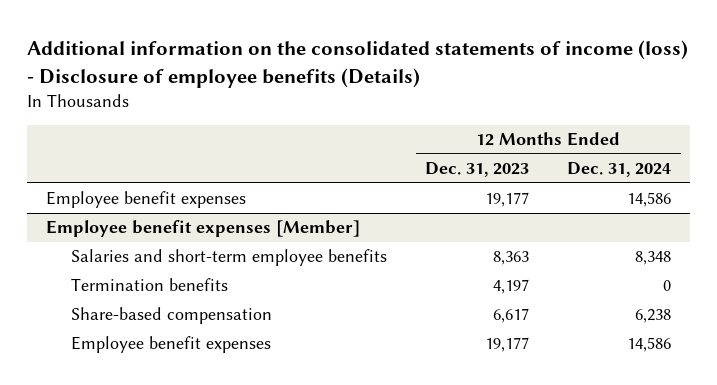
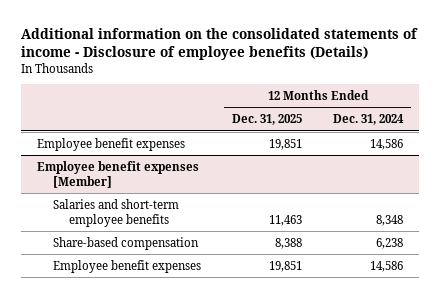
[26,39,688,88] Additional information on the consolidated statements of income (loss) - Disclosure of employee benefits (Details) -> [21,28,419,61] Additional information on the consolidated statements of income - Disclosure of employee benefits (Details)
[425,162,530,178] Dec. 31, 2023 -> none
none -> [232,114,303,126] Dec. 31, 2025
[71,278,229,292] Termination benefits -> none

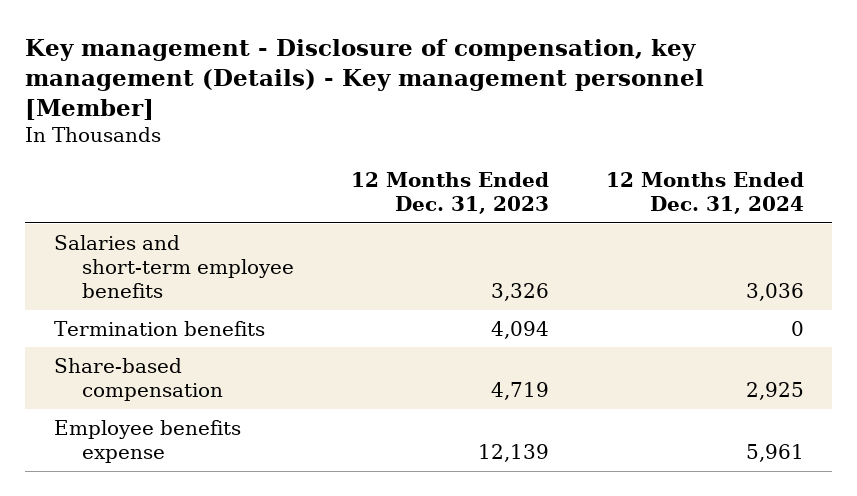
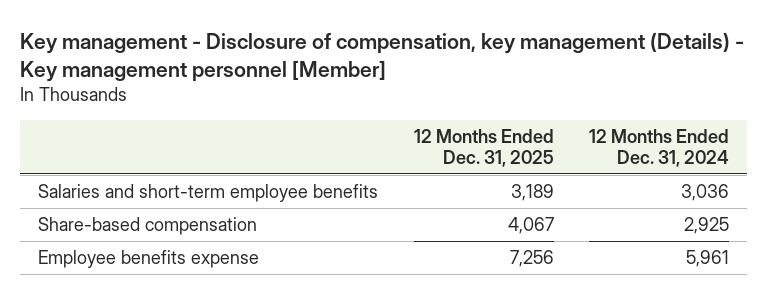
[350,171,549,215] 12 Months Ended Dec. 31, 2023 -> none
none -> [413,128,554,168] 12 Months Ended Dec. 31, 2025
[53,320,265,336] Termination benefits -> none

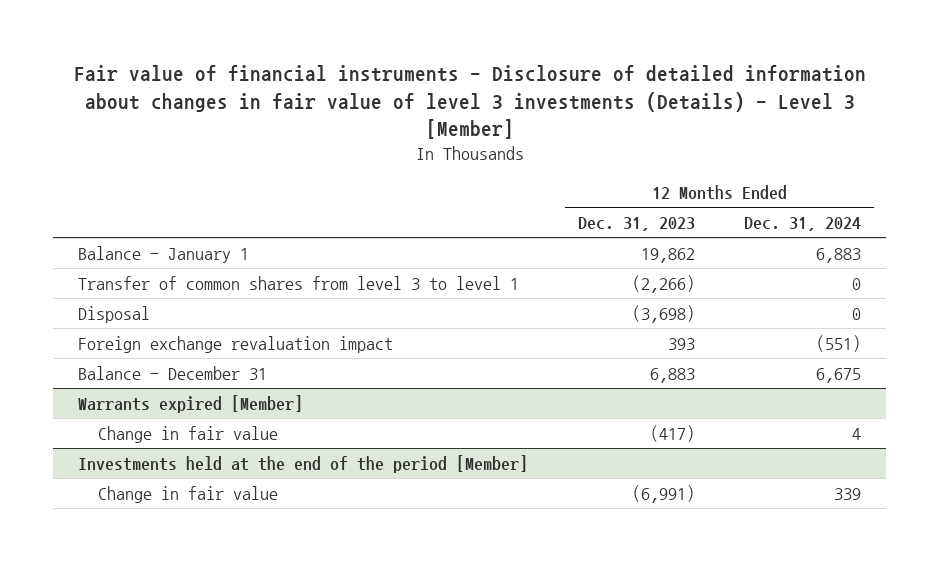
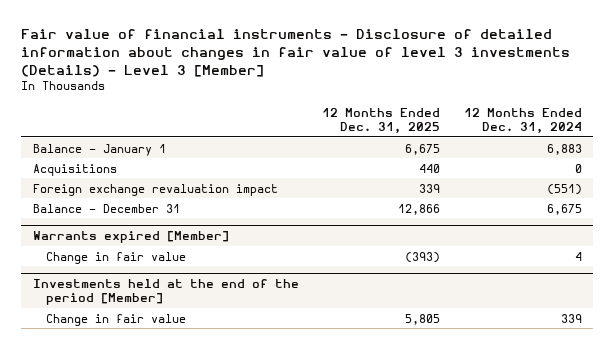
[577,216,695,231] Dec. 31, 2023 -> none
none -> [322,107,441,134] 12 Months Ended Dec. 31, 2025
[77,275,519,290] Transfer of common shares from level 3 to level 1 -> none
[77,305,150,323] Disposal -> none
none -> [33,163,118,176] Acquisitions

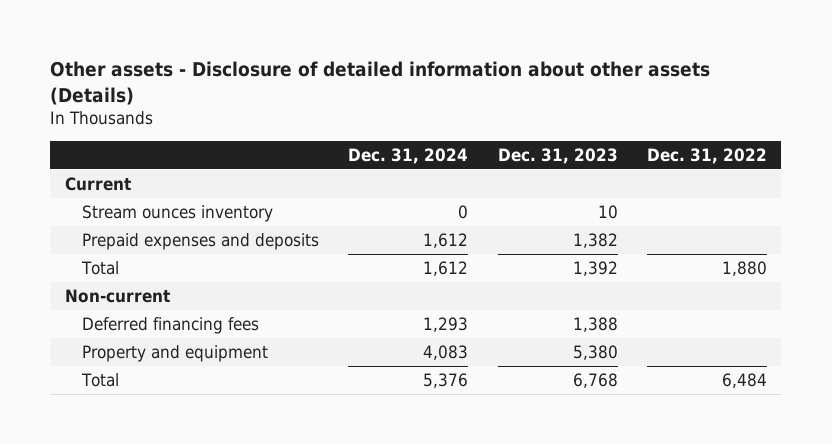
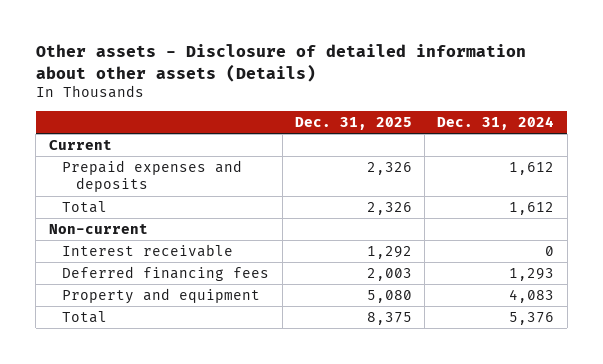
[497,147,618,164] Dec. 31, 2023 -> none
[646,147,767,164] Dec. 31, 2022 -> none
none -> [294,116,412,130] Dec. 31, 2025
[82,204,274,222] Stream ounces inventory -> none
none -> [62,243,234,257] Interest receivable

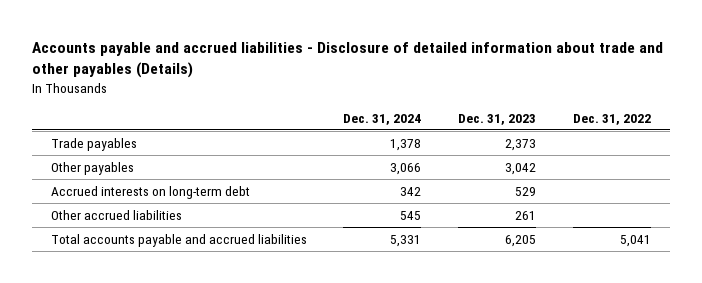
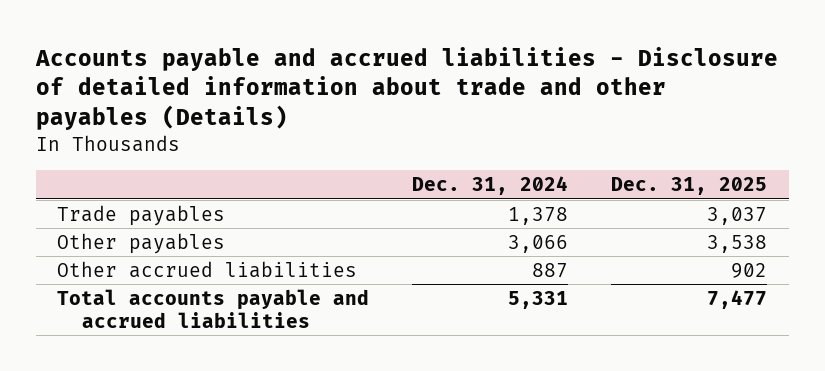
[458,113,537,125] Dec. 31, 2023 -> none
[573,113,652,125] Dec. 31, 2022 -> none
none -> [611,177,768,196] Dec. 31, 2025
[50,185,250,199] Accrued interests on long-term debt -> none
[400,210,422,220] 545 -> [532,262,569,278] 887

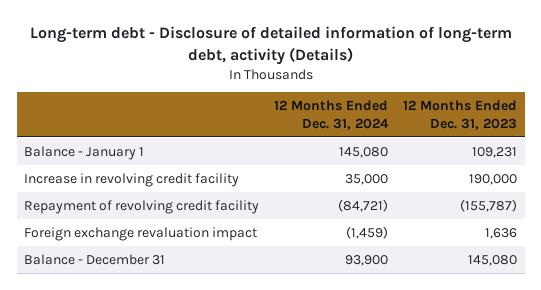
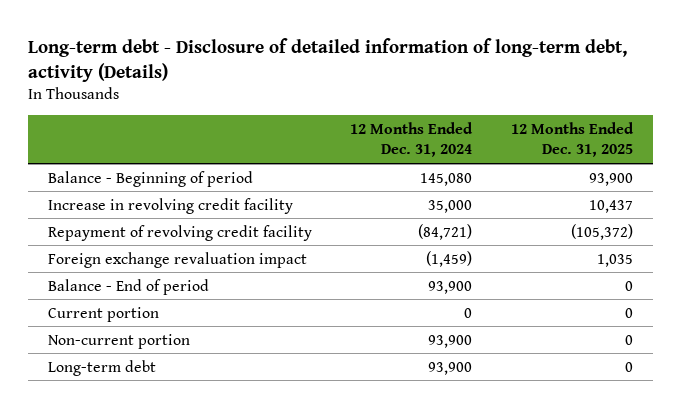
[403,100,518,130] 12 Months Ended Dec. 31, 2023 -> none
none -> [511,121,635,158] 12 Months Ended Dec. 31, 2025
[24,145,145,160] Balance - January 1 -> [47,170,253,187] Balance - Beginning of period
[24,253,166,265] Balance - December 31 -> [47,278,209,295] Balance - End of period
none -> [47,306,159,322] Current portion
none -> [47,333,190,349] Non-current portion
none -> [47,359,156,376] Long-term debt

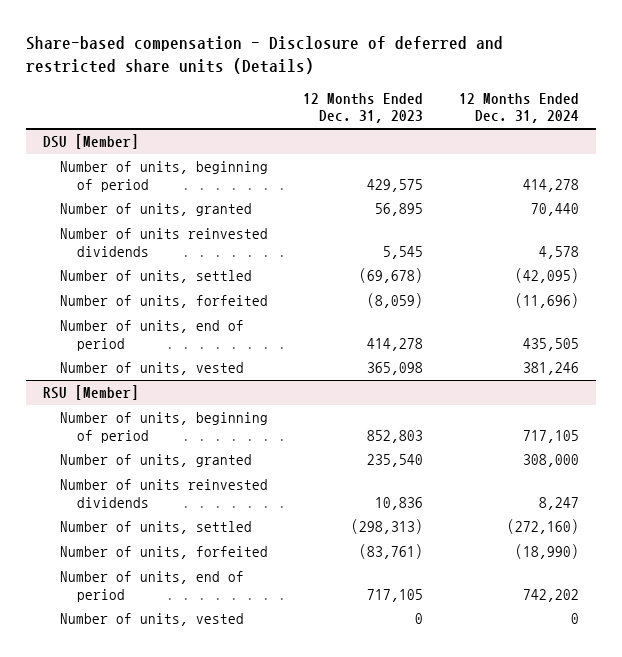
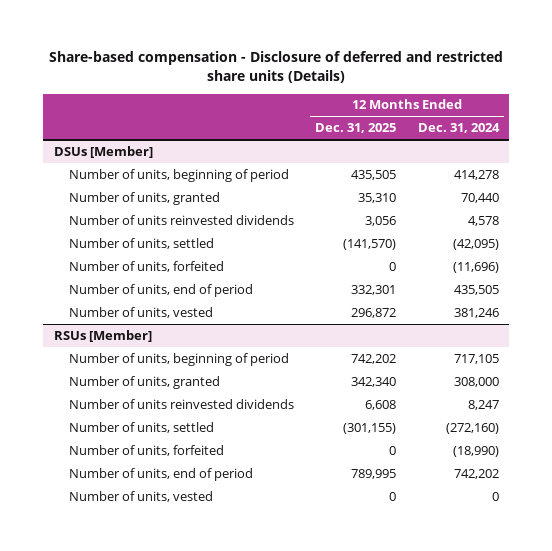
[303,93,424,124] 12 Months Ended Dec. 31, 2023 -> none
none -> [315,123,397,134] Dec. 31, 2025
[43,134,140,150] DSU [Member] -> [53,145,153,158] DSUs [Member]
[43,385,140,401] RSU [Member] -> [53,329,152,342] RSUs [Member]

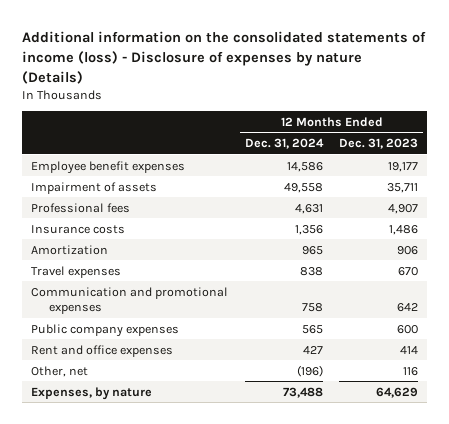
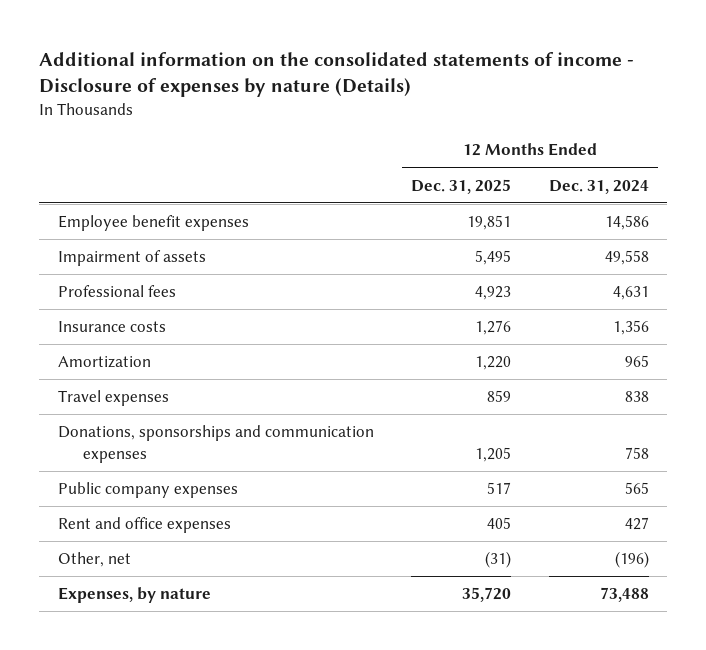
[22,31,427,84] Additional information on the consolidated statements of income (loss) - Disclosure of expenses by nature (Details) -> [38,51,634,98] Additional information on the consolidated statements of income - Disclosure of expenses by nature (Details)
[339,138,419,150] Dec. 31, 2023 -> none
none -> [411,178,512,194] Dec. 31, 2025
[30,286,228,315] Communication and promotional expenses -> [57,425,374,463] Donations, sponsorships and communication expenses

